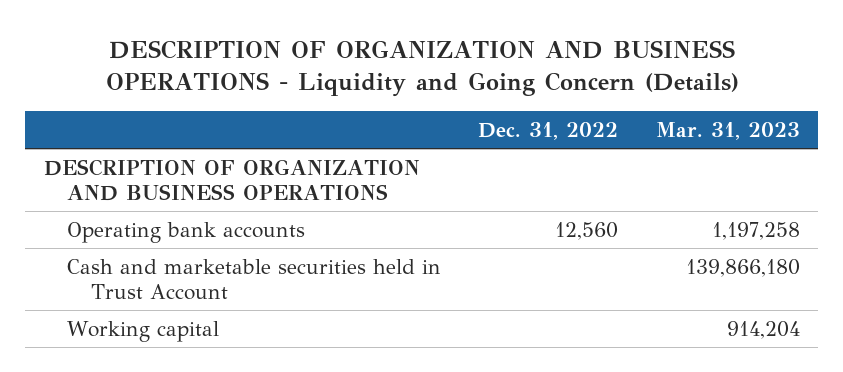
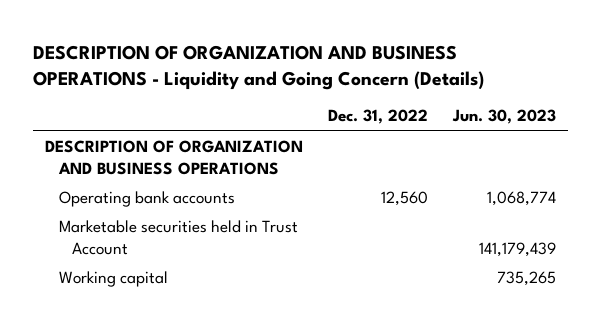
[655,122,800,141] Mar. 31, 2023 -> none
none -> [451,109,556,125] Jun. 30, 2023
[67,258,442,301] Cash and marketable securities held in Trust Account -> [58,220,298,255] Marketable securities held in Trust Account

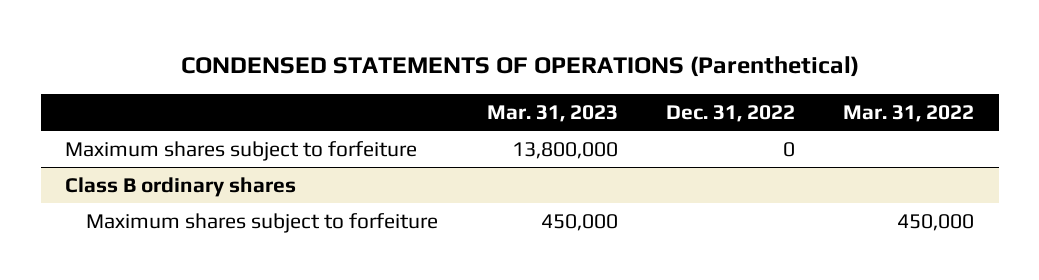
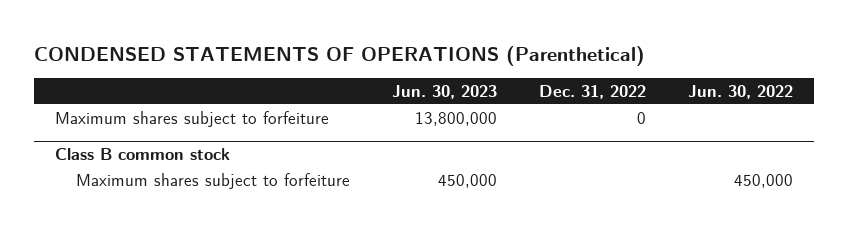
[486,104,618,122] Mar. 31, 2023 -> none
[843,104,975,122] Mar. 31, 2022 -> none
none -> [391,84,497,99] Jun. 30, 2023
none -> [687,84,793,99] Jun. 30, 2022
[64,176,296,197] Class B ordinary shares -> [55,148,231,161] Class B common stock

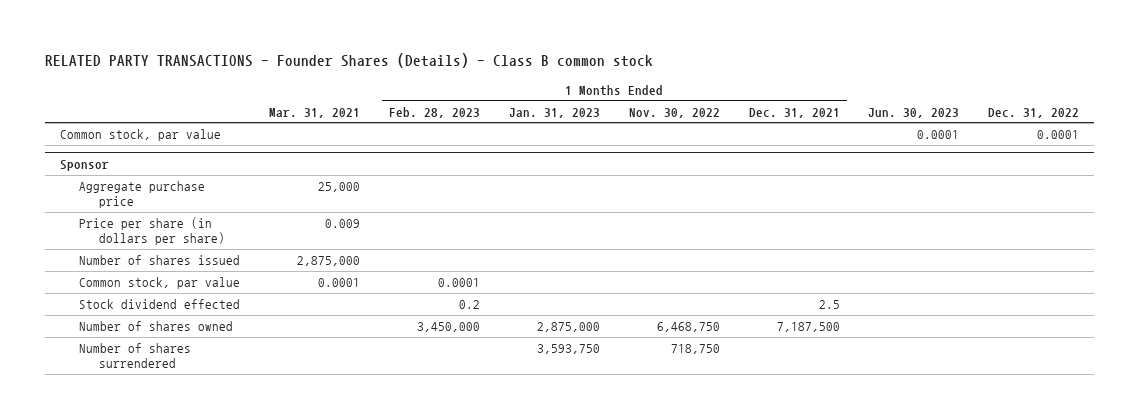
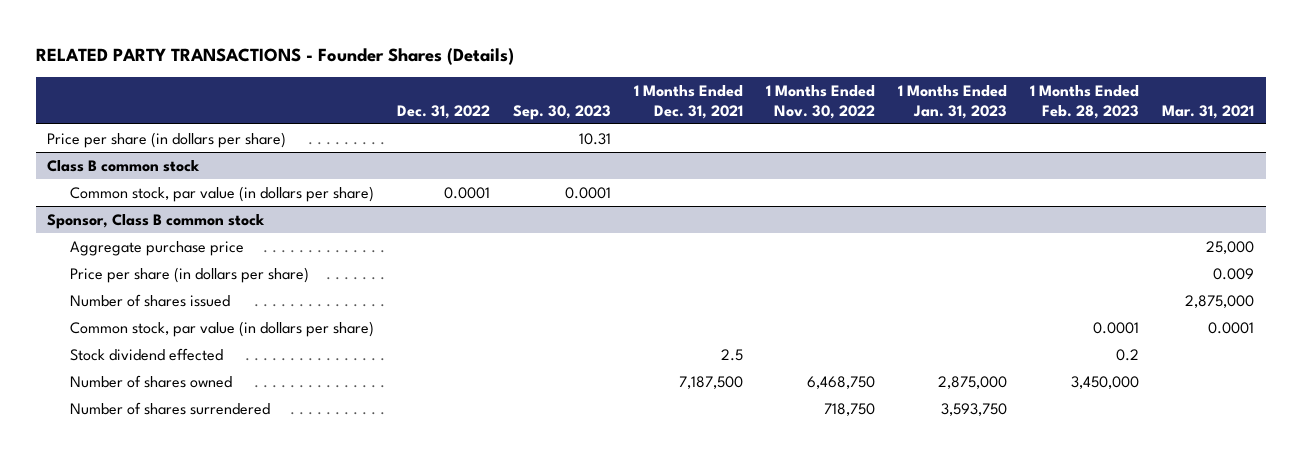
[45,53,654,69] RELATED PARTY TRANSACTIONS - Founder Shares (Details) - Class B common stock -> [35,47,514,65] RELATED PARTY TRANSACTIONS - Founder Shares (Details)
[868,107,960,118] Jun. 30, 2023 -> none
none -> [513,104,612,120] Sep. 30, 2023
[59,129,221,142] Common stock, par value -> none
none -> [47,131,287,148] Price per share (in dollars per share)
none -> [47,159,201,172] Class B common stock
none -> [69,185,374,202] Common stock, par value (in dollars per share)
[59,159,109,171] Sponsor -> [47,213,266,229] Sponsor, Class B common stock
[79,277,241,290] Common stock, par value -> [69,320,374,337] Common stock, par value (in dollars per share)

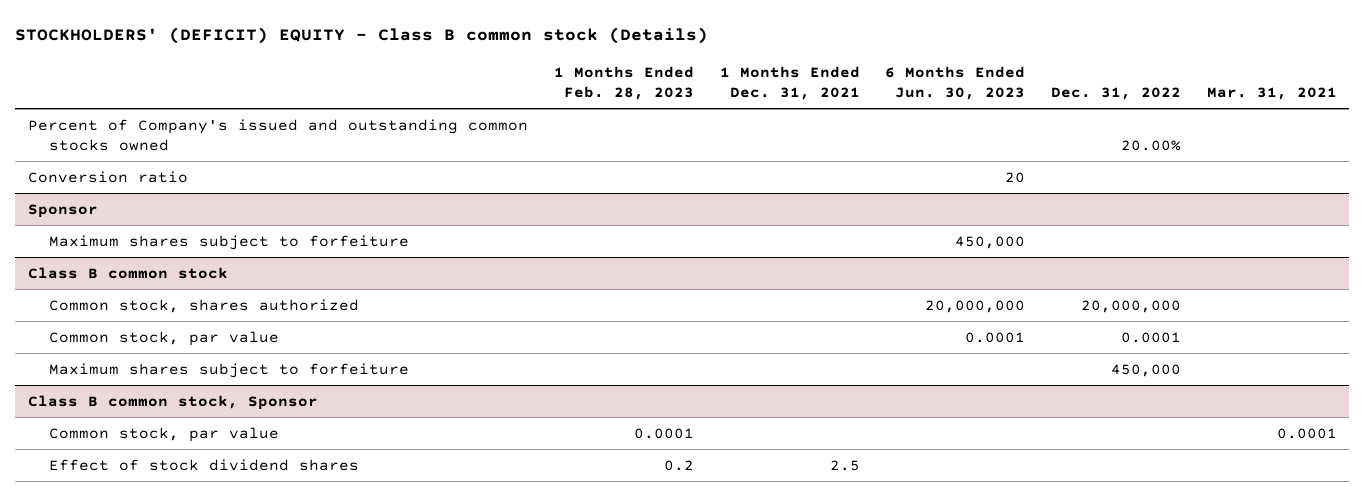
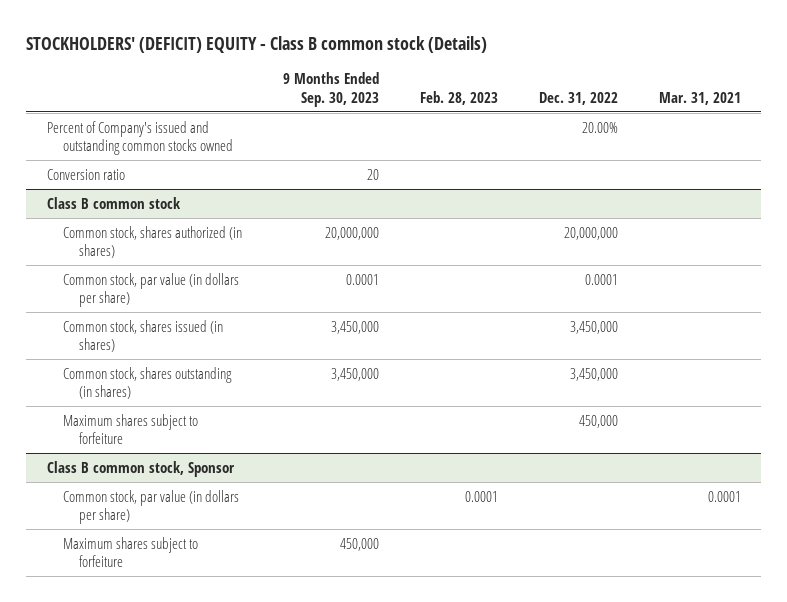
[553,65,694,100] 1 Months Ended Feb. 28, 2023 -> none
[719,65,860,100] 1 Months Ended Dec. 31, 2021 -> none
[885,65,1026,100] 6 Months Ended Jun. 30, 2023 -> none
none -> [282,72,379,107] 9 Months Ended Sep. 30, 2023
none -> [419,90,498,105] Feb. 28, 2023
[28,203,99,218] Sponsor -> none
[48,234,409,250] Maximum shares subject to forfeiture -> none
[48,298,359,313] Common stock, shares authorized -> [62,225,242,259] Common stock, shares authorized (in shares)
[48,330,279,346] Common stock, par value -> [62,272,239,308] Common stock, par value (in dollars per share)
none -> [62,319,223,353] Common stock, shares issued (in shares)
none -> [62,366,232,400] Common stock, shares outstanding (in shares)
[48,458,359,471] Effect of stock dividend shares -> none
[48,426,279,442] Common stock, par value -> [62,489,239,525] Common stock, par value (in dollars per share)
none -> [62,536,198,568] Maximum shares subject to forfeiture

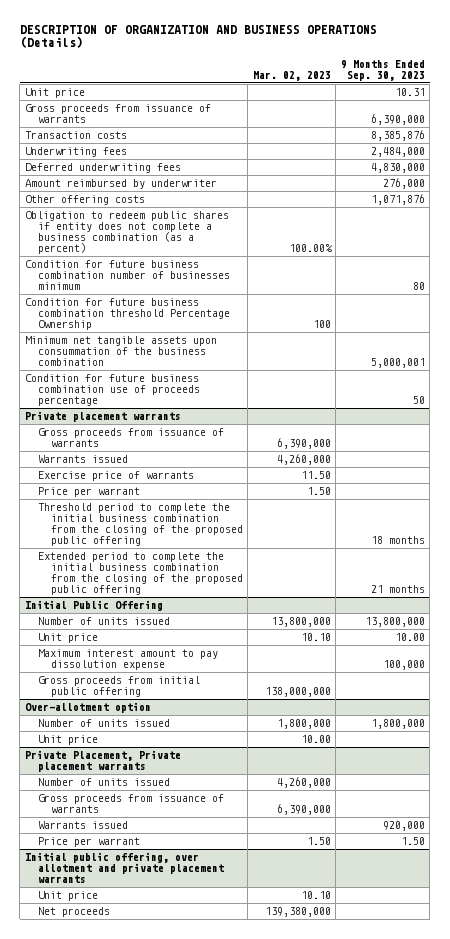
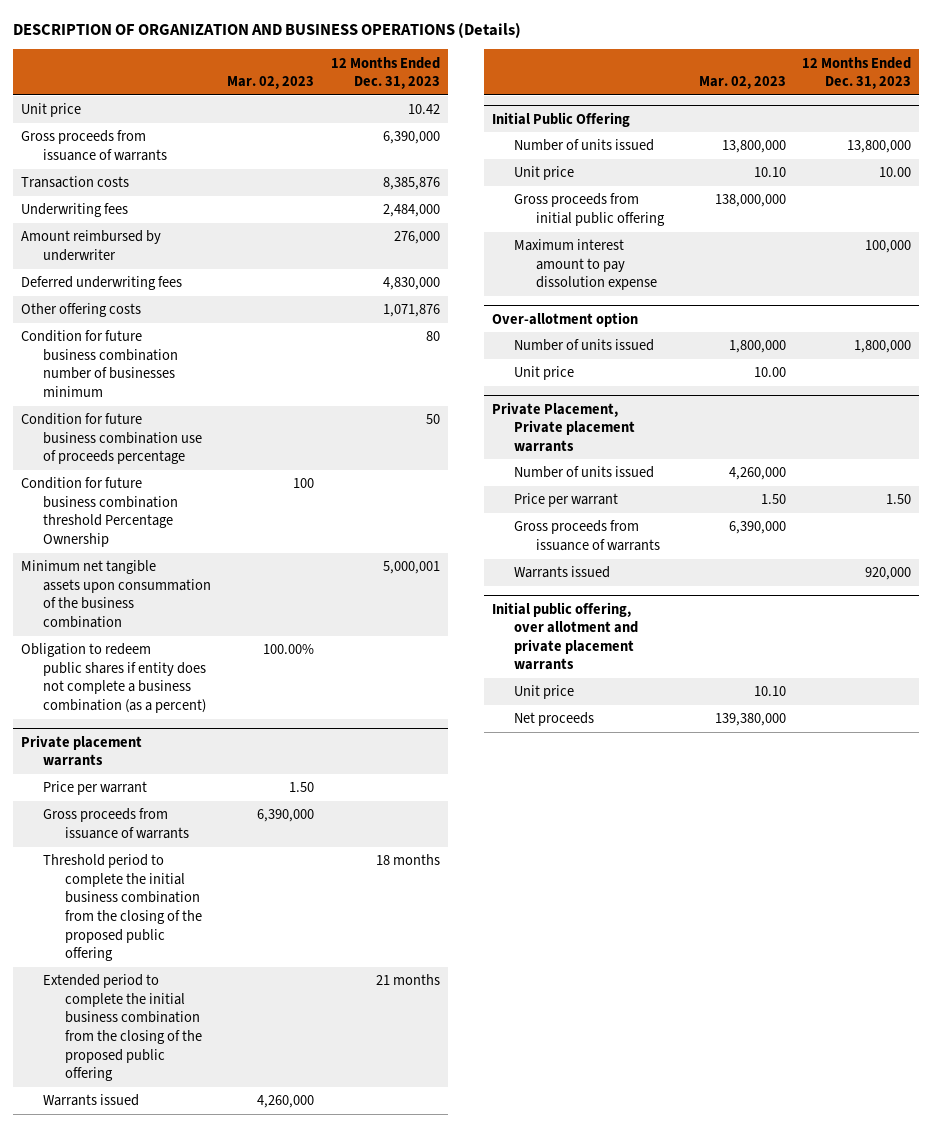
[340,59,425,82] 9 Months Ended Sep. 30, 2023 -> none
none -> [330,56,440,90] 12 Months Ended Dec. 31, 2023
[24,162,181,173] Deferred underwriting fees -> [20,276,182,291] Deferred underwriting fees
[24,373,200,406] Condition for future business combination use of proceeds percentage -> [20,413,203,465] Condition for future business combination use of proceeds percentage
[24,210,229,254] Obligation to redeem public shares if entity does not complete a business combination (as a percent) -> [20,643,207,714] Obligation to redeem public shares if entity does not complete a business combination (as a percent)
[37,470,194,481] Exercise price of warrants -> none
[37,427,224,447] Gross proceeds from issuance of warrants -> [43,808,190,839] Gross proceeds from issuance of warrants
[37,454,128,463] Warrants issued -> [43,1094,140,1107] Warrants issued
[37,648,218,670] Maximum interest amount to pay dissolution expense -> [514,239,658,291] Maximum interest amount to pay dissolution expense
[37,836,140,847] Price per warrant -> [514,493,619,508] Price per warrant

